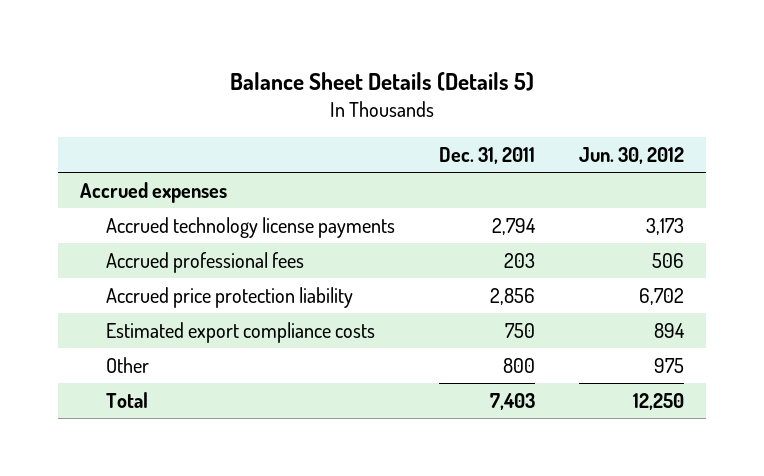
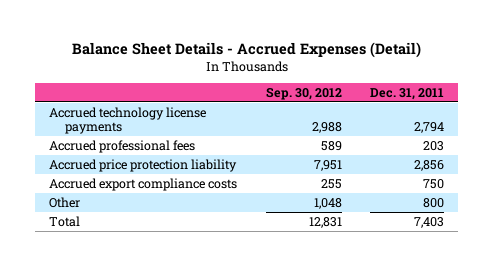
[230,71,535,91] Balance Sheet Details (Details 5) -> [71,42,421,59] Balance Sheet Details - Accrued Expenses (Detail)
[578,147,684,165] Jun. 30, 2012 -> none
none -> [265,87,342,101] Sep. 30, 2012
[80,181,228,203] Accrued expenses -> none
[105,321,375,343] Estimated export compliance costs -> [49,177,238,191] Accrued export compliance costs

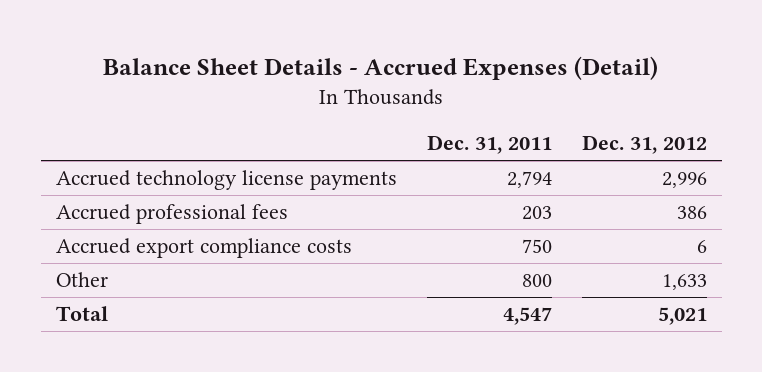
[265,87,342,101] Sep. 30, 2012 -> none
none -> [581,135,707,155] Dec. 31, 2012
[49,158,238,172] Accrued price protection liability -> none
[413,216,444,228] 7,403 -> [502,307,552,326] 4,547

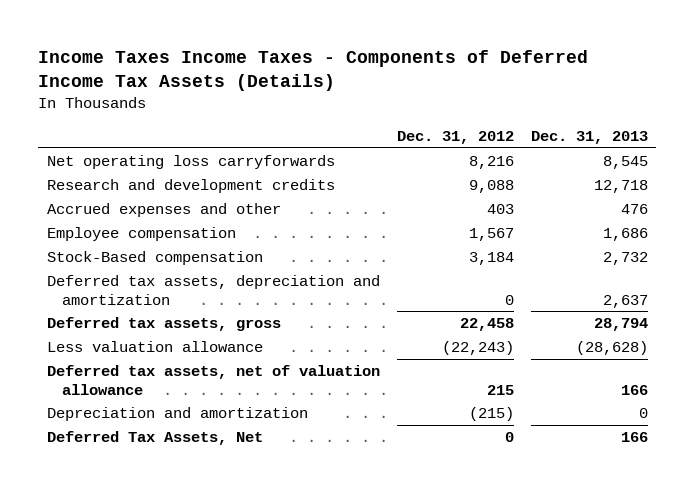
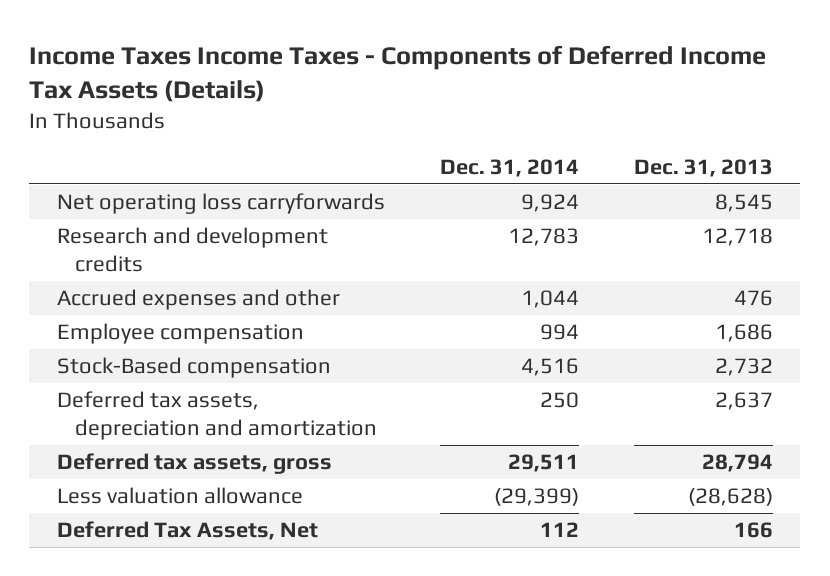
[396,130,514,144] Dec. 31, 2012 -> none
none -> [439,158,579,177] Dec. 31, 2014
[46,365,380,395] Deferred tax assets, net of valuation allowance -> none
[46,407,308,422] Depreciation and amortization -> none

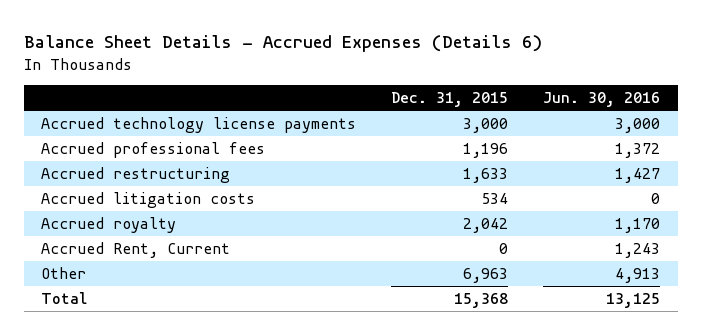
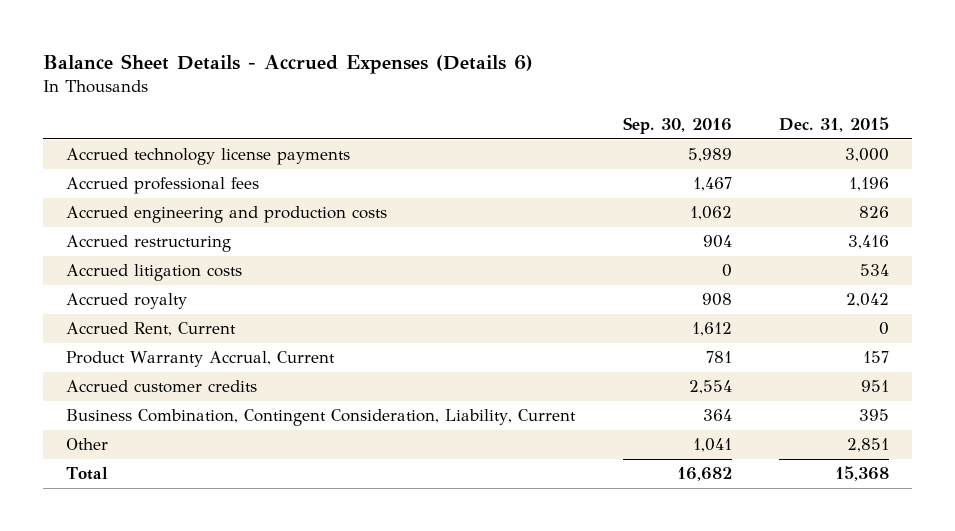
[543,92,661,108] Jun. 30, 2016 -> none
none -> [622,116,732,134] Sep. 30, 2016
none -> [66,206,388,224] Accrued engineering and production costs
[463,167,509,183] 1,633 -> [847,235,889,250] 3,416
none -> [66,351,336,368] Product Warranty Accrual, Current
none -> [66,380,258,394] Accrued customer credits
none -> [66,409,577,427] Business Combination, Contingent Consideration, Liability, Current
[463,267,509,283] 6,963 -> [846,438,889,453] 2,851

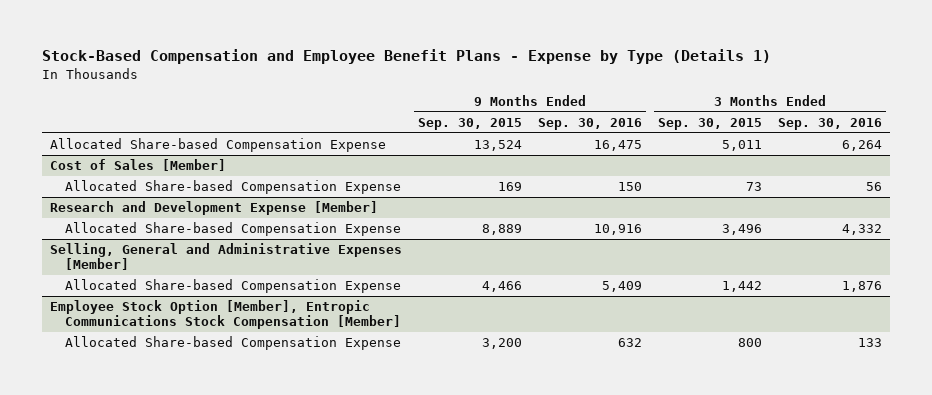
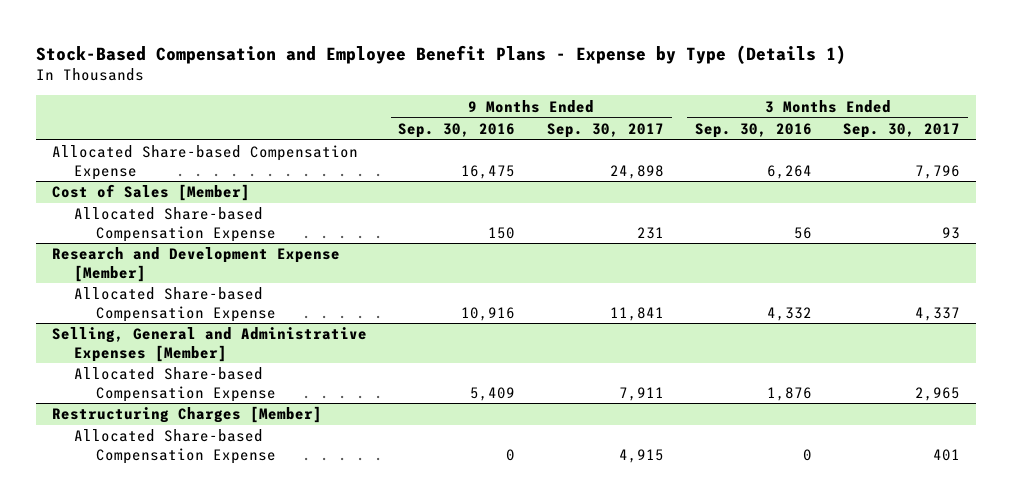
[417,117,522,130] Sep. 30, 2015 -> none
[658,117,763,130] Sep. 30, 2015 -> none
none -> [546,123,664,139] Sep. 30, 2017
none -> [843,123,961,139] Sep. 30, 2017
[49,299,401,330] Employee Stock Option [Member], Entropic Communications Stock Compensation [Member] -> none
none -> [52,406,323,424] Restructuring Charges [Member]
[618,337,643,347] 632 -> [506,448,516,461] 0
[858,337,883,347] 133 -> [803,448,813,461] 0

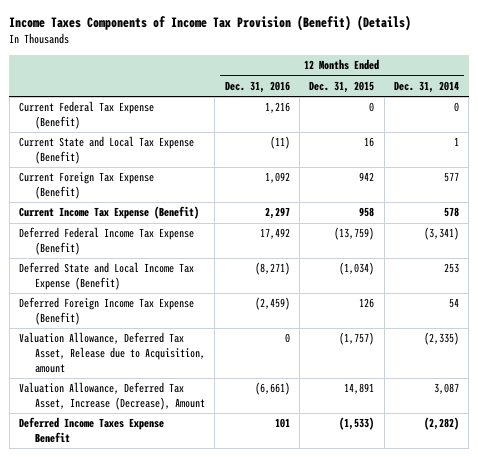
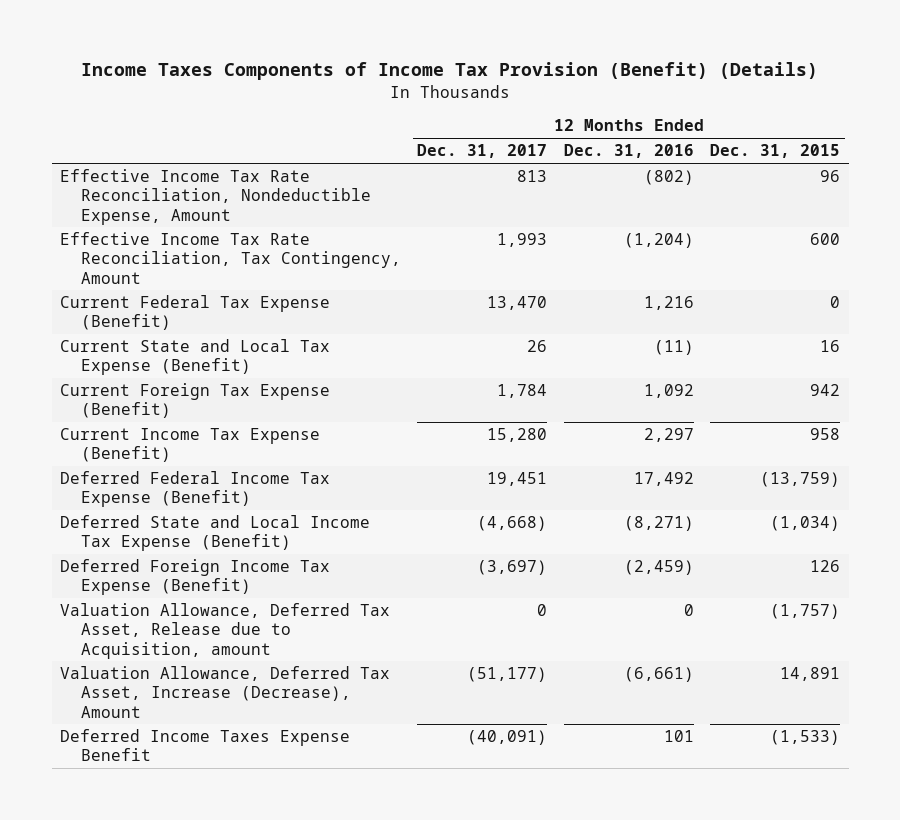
[393,80,459,93] Dec. 31, 2014 -> none
none -> [417,144,548,159] Dec. 31, 2017
none -> [60,169,371,225] Effective Income Tax Rate Reconciliation, Nondeductible Expense, Amount
none -> [60,232,401,284] Effective Income Tax Rate Reconciliation, Tax Contingency, Amount

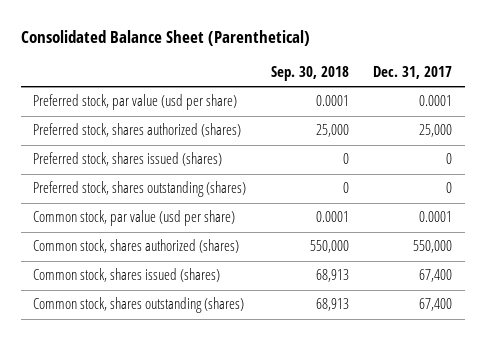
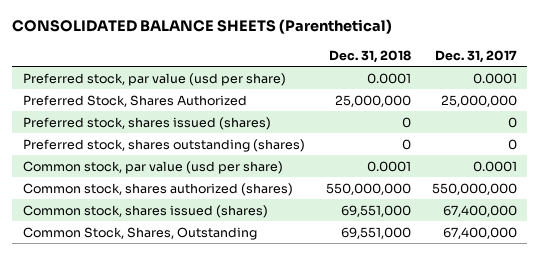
[20,30,310,47] Consolidated Balance Sheet (Parenthetical) -> [11,19,392,35] CONSOLIDATED BALANCE SHEETS (Parenthetical)
[270,66,349,82] Sep. 30, 2018 -> none
none -> [328,49,411,63] Dec. 31, 2018
[33,123,242,138] Preferred stock, shares authorized (shares) -> [22,94,247,107] Preferred Stock, Shares Authorized
[419,124,453,138] 25,000 -> [440,94,517,107] 25,000,000
[413,240,453,254] 550,000 -> [431,182,517,195] 550,000,000
[419,269,453,283] 67,400 -> [442,204,517,217] 67,400,000
[33,297,245,314] Common stock, shares outstanding (shares) -> [22,226,257,240] Common Stock, Shares, Outstanding
[419,298,453,312] 67,400 -> [442,226,517,239] 67,400,000

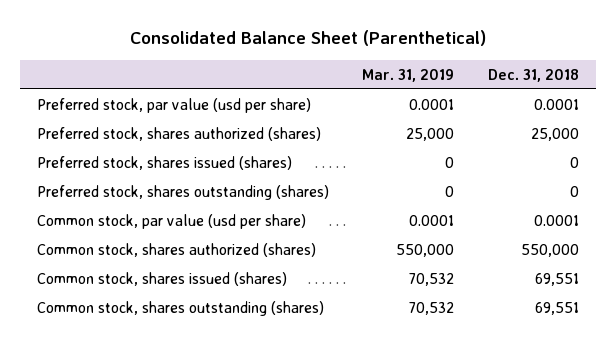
[11,19,392,35] CONSOLIDATED BALANCE SHEETS (Parenthetical) -> [129,30,486,47] Consolidated Balance Sheet (Parenthetical)
[434,49,517,63] Dec. 31, 2017 -> none
none -> [362,68,455,82] Mar. 31, 2019
[22,94,247,107] Preferred Stock, Shares Authorized -> [36,126,321,141] Preferred stock, shares authorized (shares)
[334,94,411,107] 25,000,000 -> [530,127,579,141] 25,000
[325,182,411,195] 550,000,000 -> [520,243,579,257] 550,000
[340,204,411,217] 69,551,000 -> [534,272,579,286] 69,551
[22,226,257,240] Common Stock, Shares, Outstanding -> [36,300,324,316] Common stock, shares outstanding (shares)
[340,226,411,239] 69,551,000 -> [534,301,579,315] 69,551

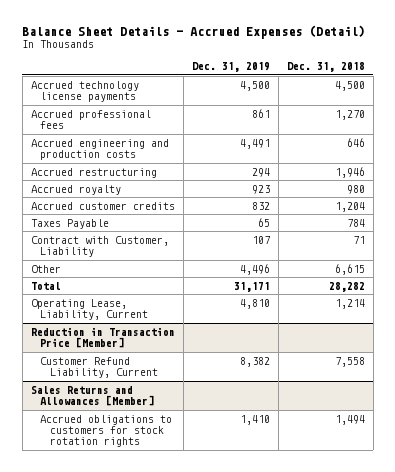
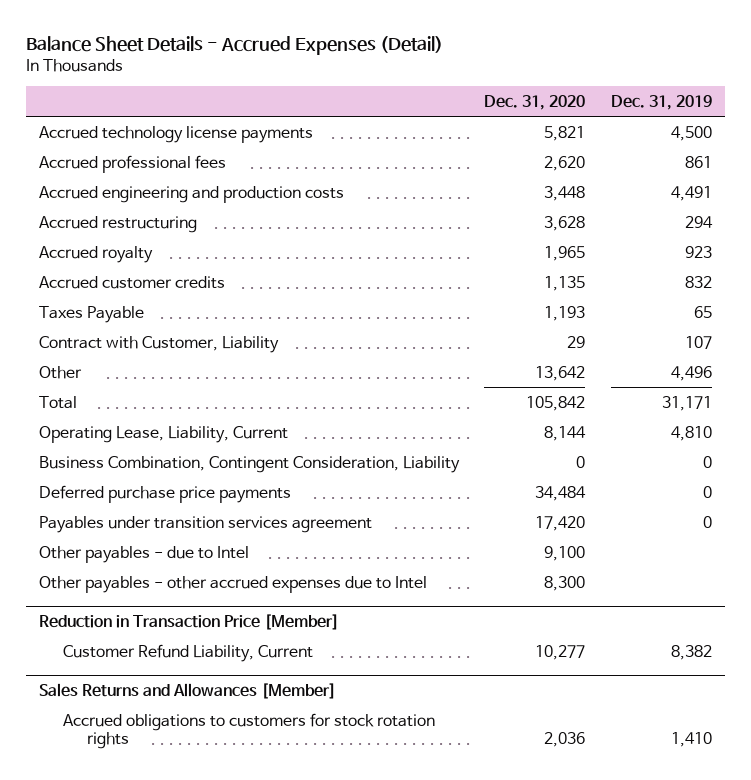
[286,62,365,73] Dec. 31, 2018 -> none
none -> [484,94,586,110] Dec. 31, 2020
none -> [38,455,460,473] Business Combination, Contingent Consideration, Liability
none -> [38,484,291,503] Deferred purchase price payments
none -> [38,515,372,533] Payables under transition services agreement
none -> [38,545,249,563] Other payables - due to Intel
none -> [38,575,427,593] Other payables - other accrued expenses due to Intel

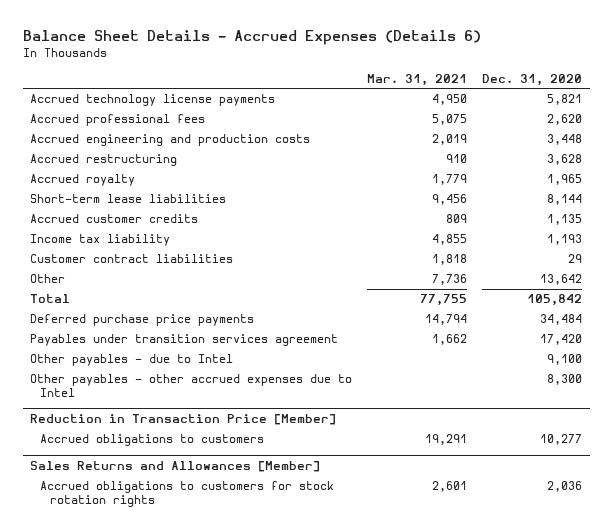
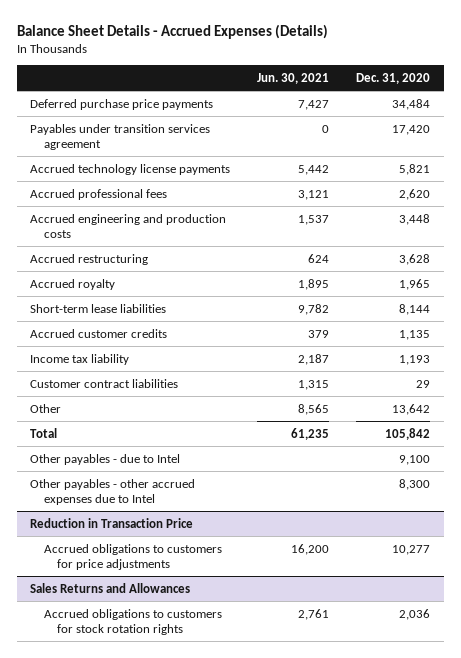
[23,30,482,46] Balance Sheet Details - Accrued Expenses (Details 6) -> [16,24,328,40] Balance Sheet Details - Accrued Expenses (Details)
[367,73,468,86] Mar. 31, 2021 -> none
none -> [257,72,330,84] Jun. 30, 2021
[30,314,255,327] Deferred purchase price payments -> [30,98,214,110] Deferred purchase price payments
[30,334,339,347] Payables under transition services agreement -> [30,123,211,151] Payables under transition services agreement
[30,414,337,426] Reduction in Transaction Price [Member] -> [30,517,194,528] Reduction in Transaction Price
[40,434,265,447] Accrued obligations to customers -> [43,543,222,571] Accrued obligations to customers for price adjustments
[30,461,321,473] Sales Returns and Allowances [Member] -> [30,582,191,593] Sales Returns and Allowances

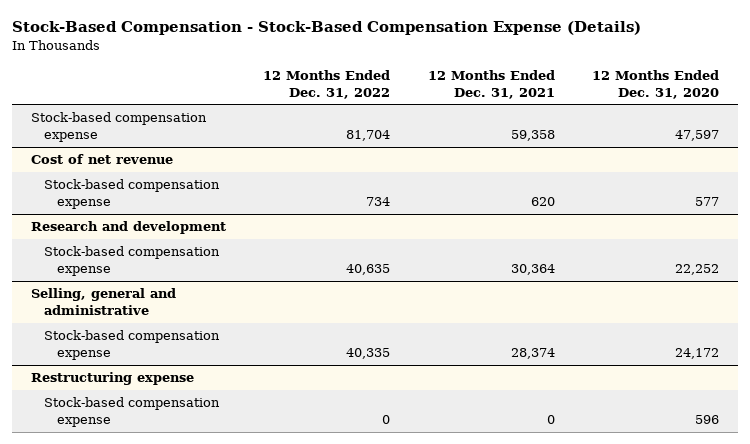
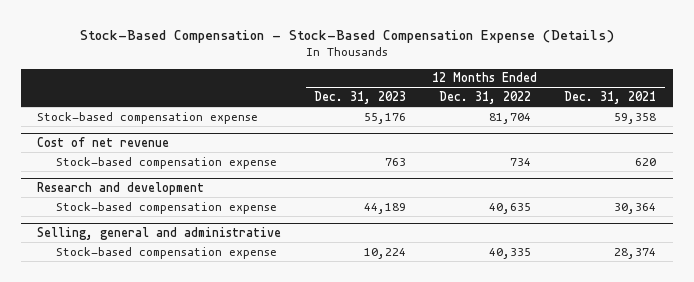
[592,69,720,99] 12 Months Ended Dec. 31, 2020 -> none
none -> [314,90,407,104] Dec. 31, 2023
[30,372,194,386] Restructuring expense -> none
[43,397,220,427] Stock-based compensation expense -> none

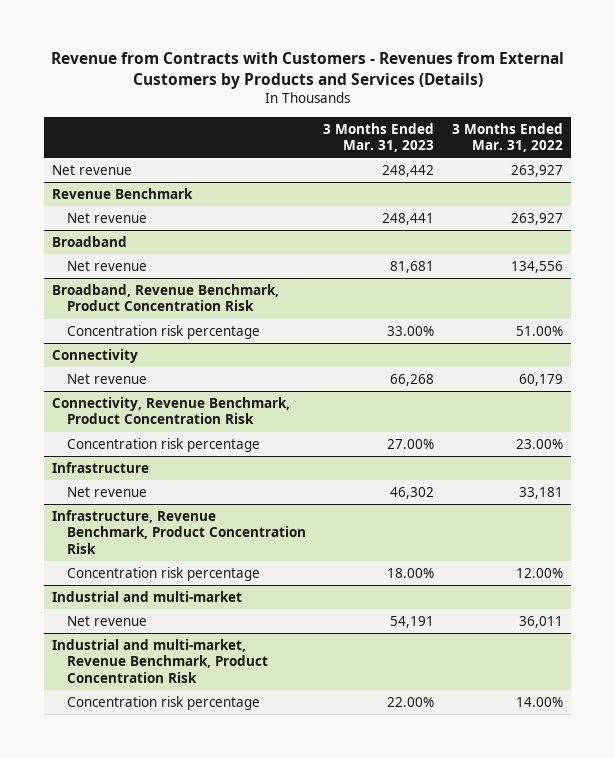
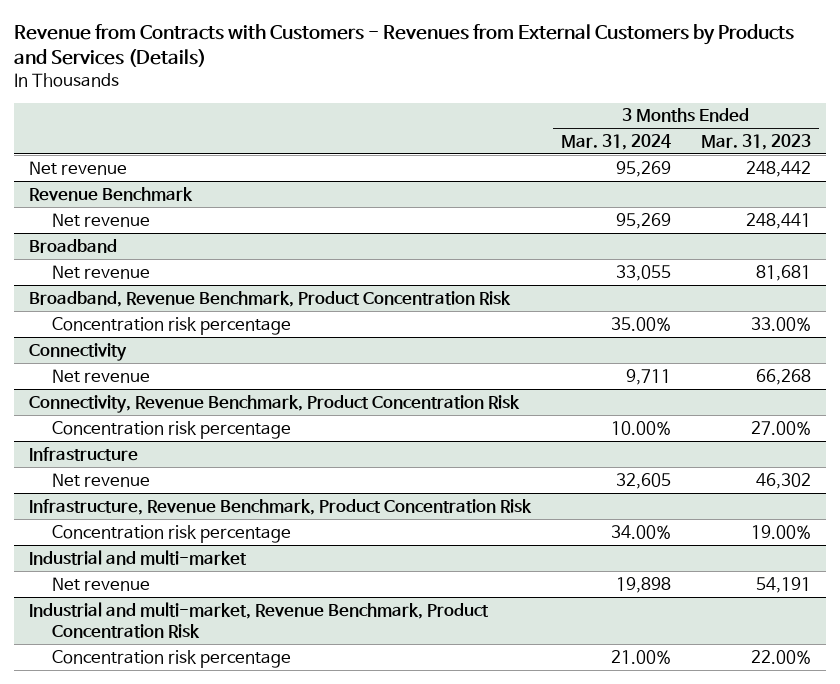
[451,122,563,152] 3 Months Ended Mar. 31, 2022 -> none
none -> [561,133,672,150] Mar. 31, 2024
[387,567,435,578] 18.00% -> [751,524,812,539] 19.00%

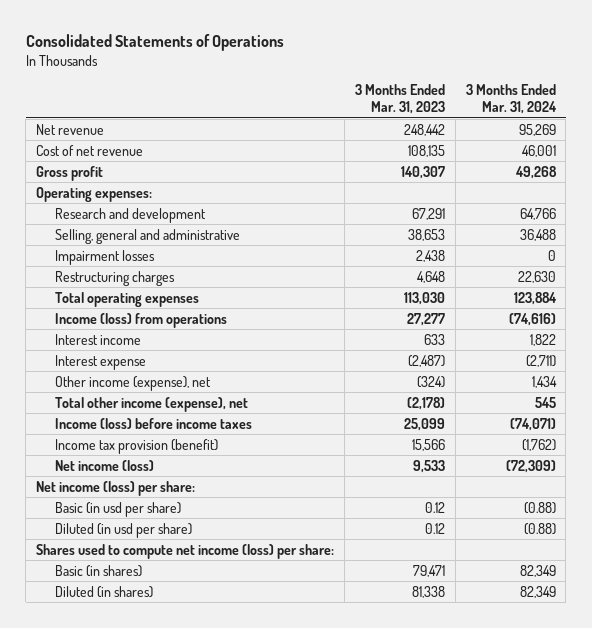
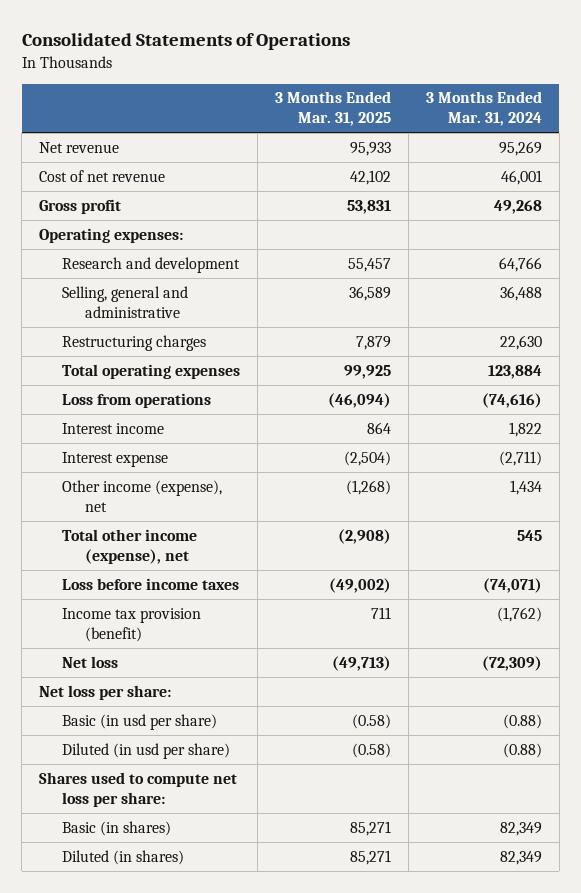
[354,83,445,115] 3 Months Ended Mar. 31, 2023 -> none
none -> [274,91,391,127] 3 Months Ended Mar. 31, 2025
[54,249,155,265] Impairment losses -> none
[54,312,227,328] Income (loss) from operations -> [61,392,211,408] Loss from operations
[54,417,252,429] Income (loss) before income taxes -> [61,577,239,590] Loss before income taxes
[54,459,154,471] Net income (loss) -> [61,655,118,668] Net loss
[36,480,196,496] Net income (loss) per share: -> [38,684,171,700] Net loss per share:
[36,543,335,559] Shares used to compute net income (loss) per share: -> [38,771,237,807] Shares used to compute net loss per share:

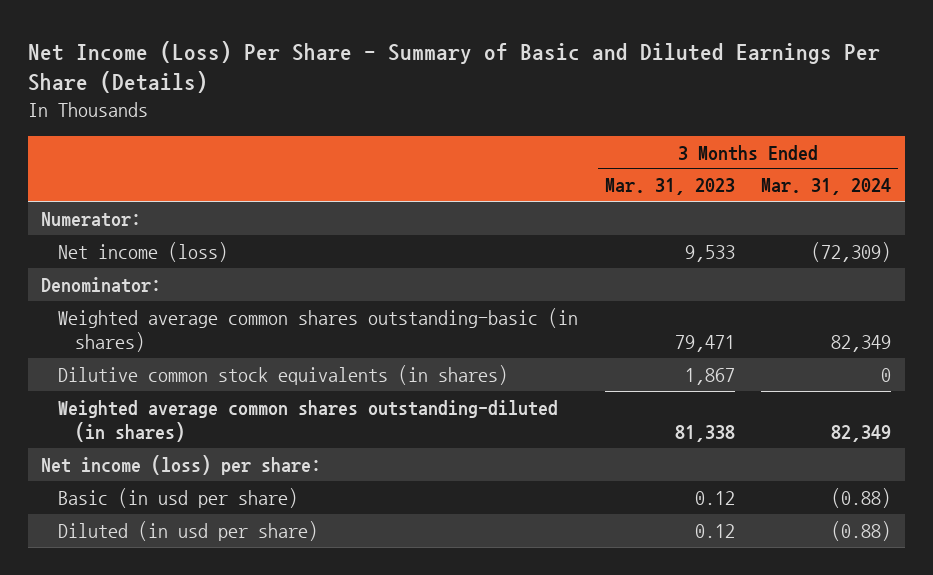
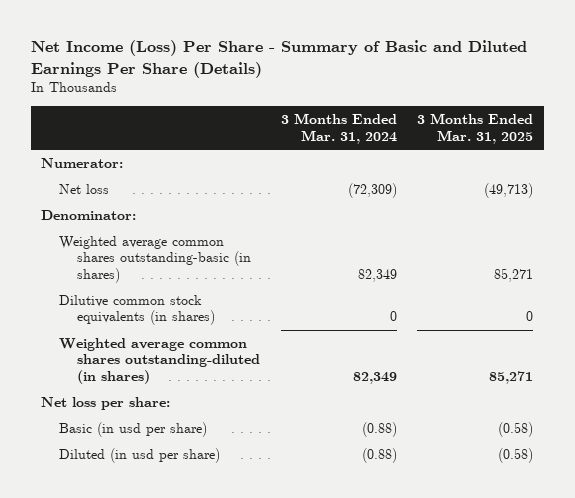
[604,178,735,196] Mar. 31, 2023 -> none
none -> [417,113,534,144] 3 Months Ended Mar. 31, 2025
[58,241,229,262] Net income (loss) -> [59,183,110,194] Net loss
[41,454,322,475] Net income (loss) per share: -> [41,396,171,410] Net loss per share:

